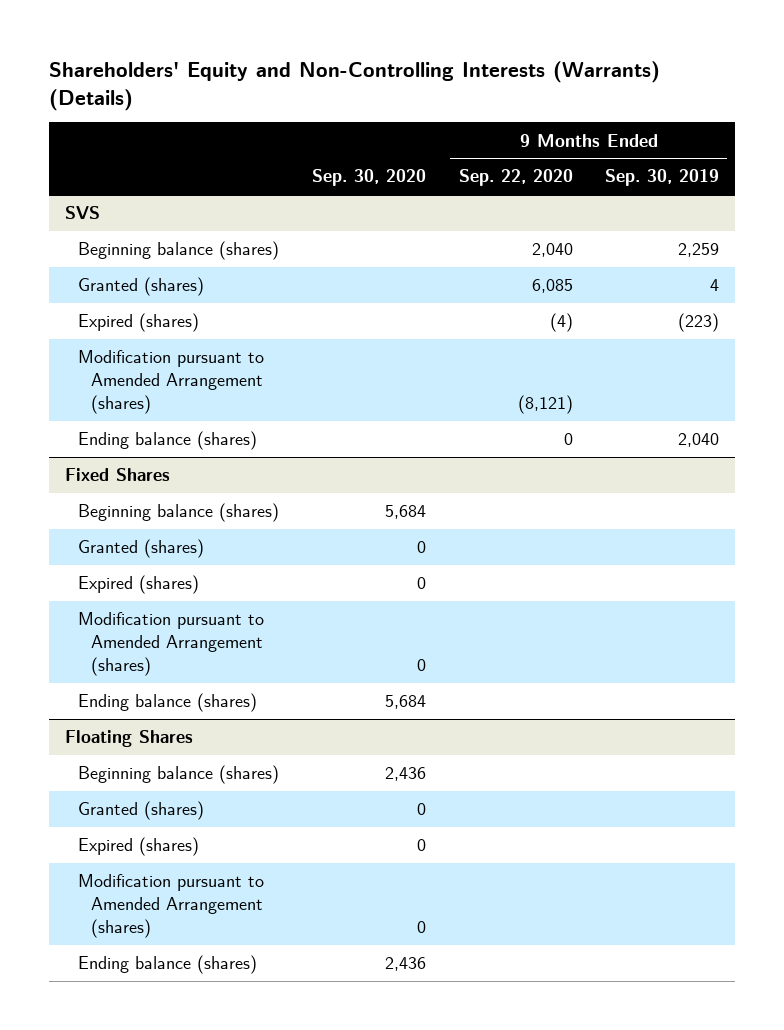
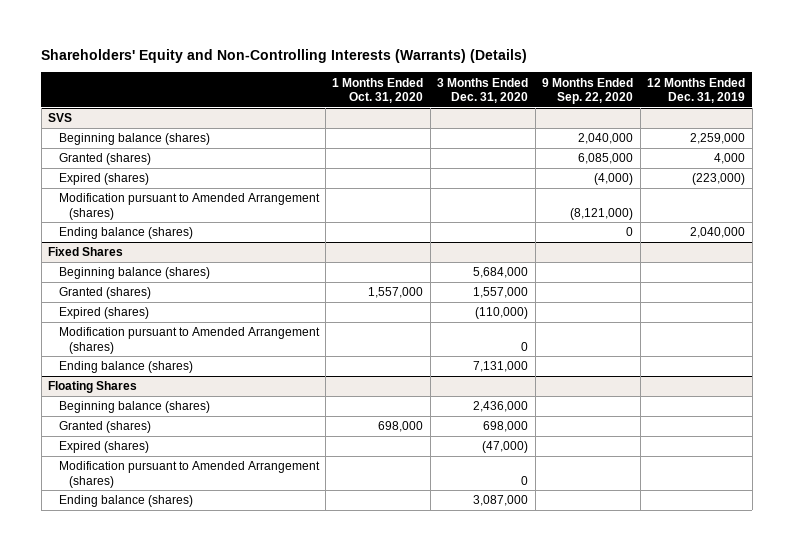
[311,169,426,187] Sep. 30, 2020 -> none
[605,169,720,187] Sep. 30, 2019 -> none
none -> [332,77,424,103] 1 Months Ended Oct. 31, 2020
none -> [437,77,529,103] 3 Months Ended Dec. 31, 2020
none -> [647,77,746,103] 12 Months Ended Dec. 31, 2019
[531,243,573,258] 2,040 -> [578,133,634,145] 2,040,000
[531,279,573,294] 6,085 -> [578,153,634,165] 6,085,000
[549,313,573,333] (4) -> [594,173,634,186] (4,000)
[517,395,573,415] (8,121) -> [570,207,634,220] (8,121,000)

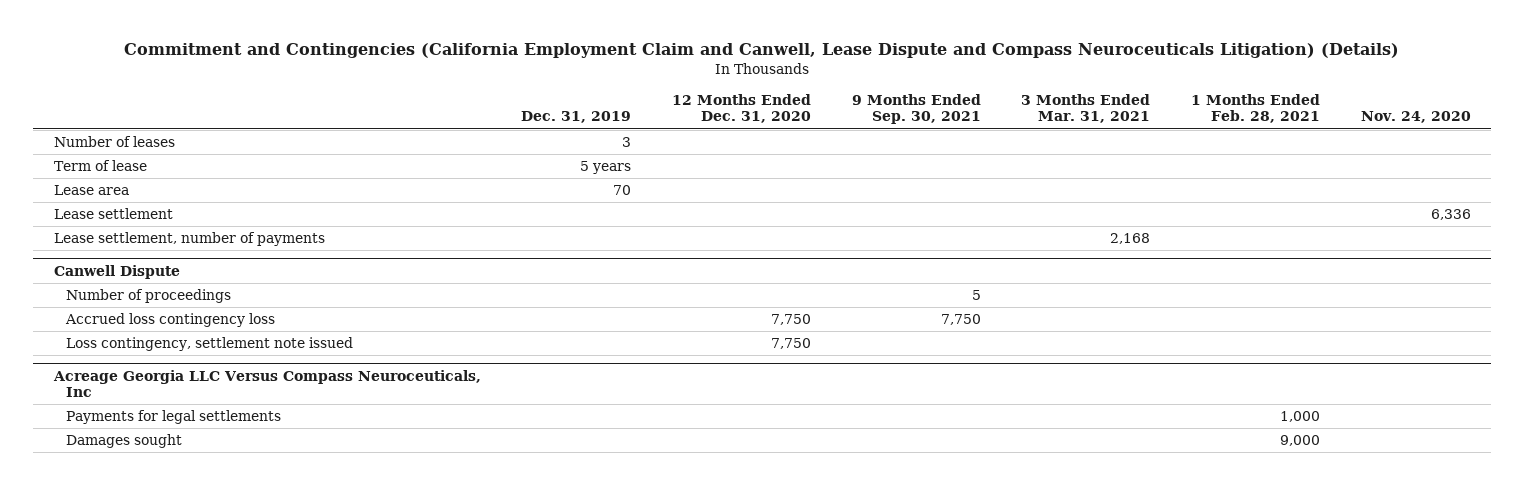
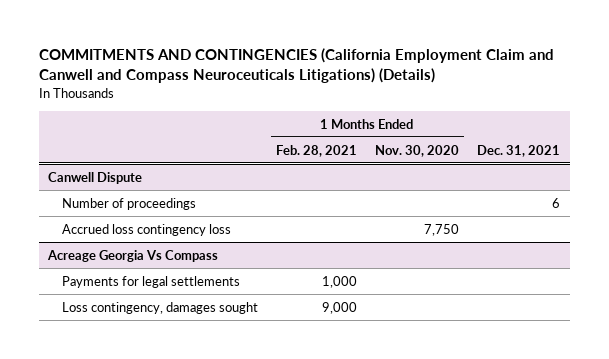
[124,42,1400,58] Commitment and Contingencies (California Employment Claim and Canwell, Lease Dispute and Compass Neuroceuticals Litigation) (Details) -> [39,47,555,84] COMMITMENTS AND CONTINGENCIES (California Employment Claim and Canwell and Compass Neuroceuticals Litigations) (Details)
[521,111,632,124] Dec. 31, 2019 -> none
[672,93,812,124] 12 Months Ended Dec. 31, 2020 -> none
[851,93,981,125] 9 Months Ended Sep. 30, 2021 -> none
[1021,93,1151,124] 3 Months Ended Mar. 31, 2021 -> none
[1360,111,1471,124] Nov. 24, 2020 -> none
none -> [375,144,460,157] Nov. 30, 2020
none -> [477,144,561,157] Dec. 31, 2021
[53,136,175,148] Number of leases -> none
[53,160,147,172] Term of lease -> none
[53,185,129,196] Lease area -> none
[53,208,173,220] Lease settlement -> none
[53,232,325,247] Lease settlement, number of payments -> none
[66,337,354,352] Loss contingency, settlement note issued -> none
[52,369,481,398] Acreage Georgia LLC Versus Compass Neuroceuticals, Inc -> [47,249,219,262] Acreage Georgia Vs Compass
[66,434,183,449] Damages sought -> [61,301,258,314] Loss contingency, damages sought

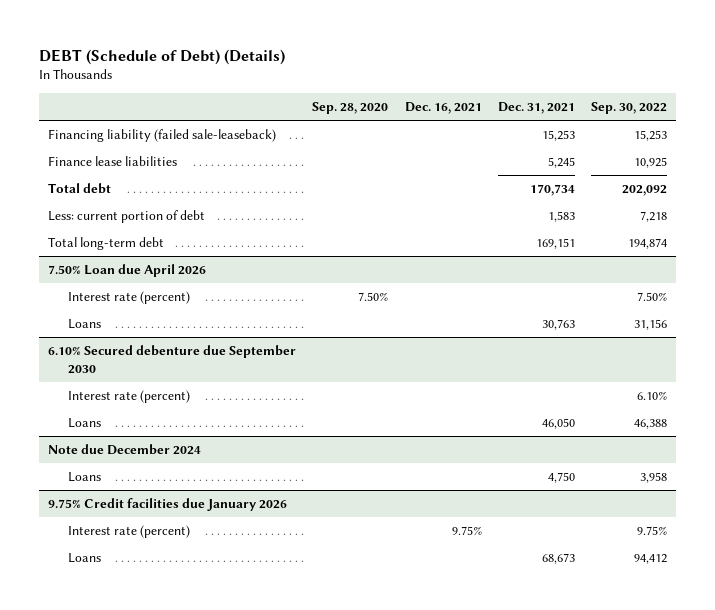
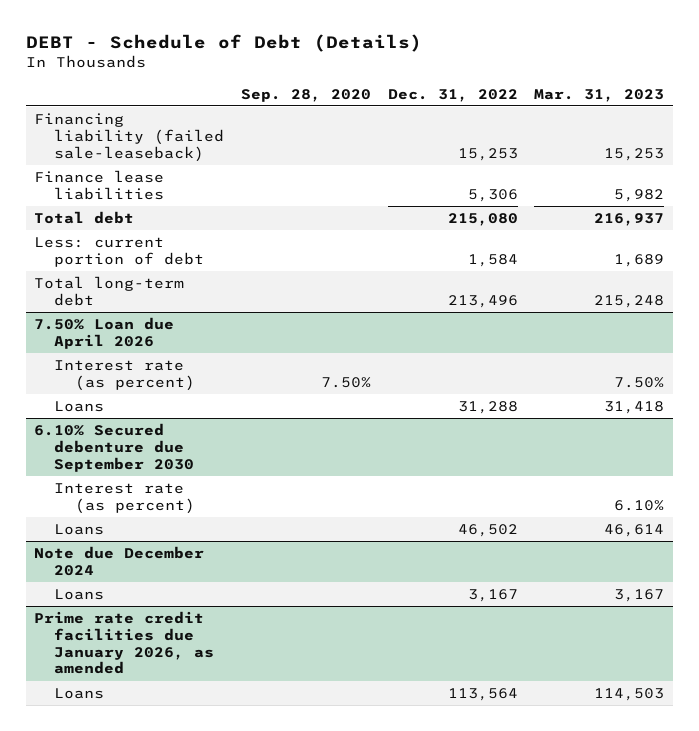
[39,48,286,65] DEBT (Schedule of Debt) (Details) -> [26,34,423,53] DEBT - Schedule of Debt (Details)
[404,102,482,115] Dec. 16, 2021 -> none
[498,102,576,115] Dec. 31, 2021 -> none
[591,102,668,115] Sep. 30, 2022 -> none
none -> [387,88,518,102] Dec. 31, 2022
none -> [534,88,665,102] Mar. 31, 2023
[68,291,191,305] Interest rate (percent) -> [54,360,195,391] Interest rate (as percent)
[68,390,191,404] Interest rate (percent) -> [54,483,195,514] Interest rate (as percent)
[47,498,287,512] 9.75% Credit facilities due January 2026 -> none
[68,525,191,539] Interest rate (percent) -> none
[68,553,102,564] Loans -> none
none -> [34,611,215,675] Prime rate credit facilities due January 2026, as amended
none -> [54,688,105,700] Loans

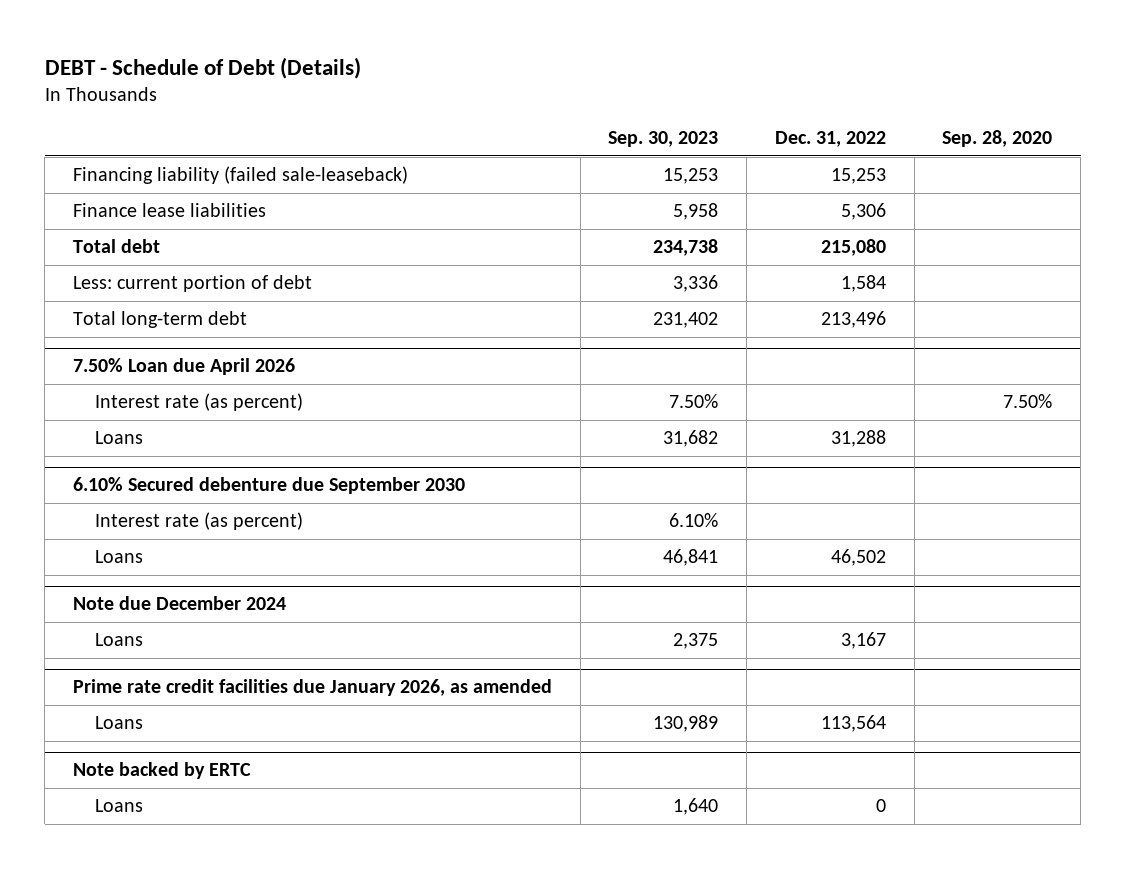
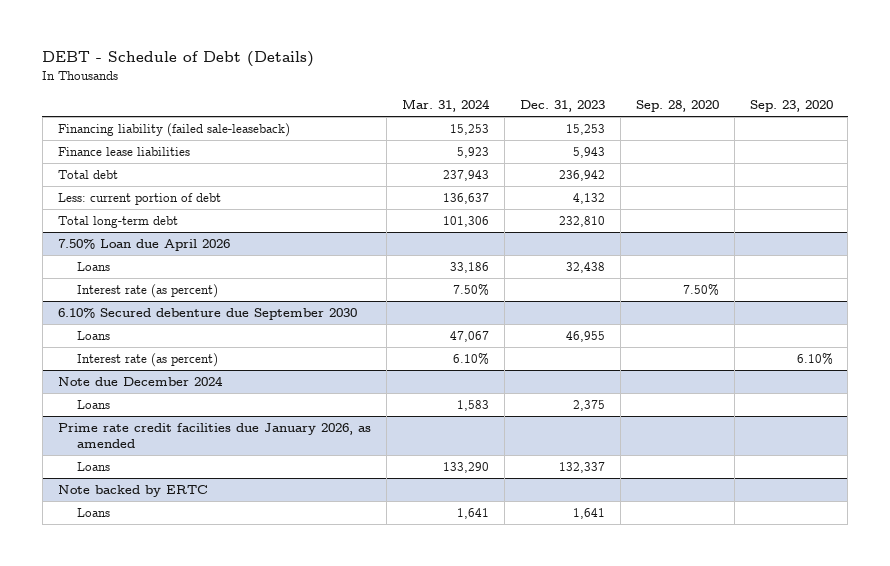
[608,131,719,148] Sep. 30, 2023 -> none
[774,131,886,148] Dec. 31, 2022 -> none
none -> [401,99,490,113] Mar. 31, 2024
none -> [519,100,605,113] Dec. 31, 2023
none -> [749,100,833,113] Sep. 23, 2020
[94,393,303,412] Interest rate (as percent) -> [76,284,218,299] Interest rate (as percent)
[94,512,303,531] Interest rate (as percent) -> [76,353,218,368] Interest rate (as percent)

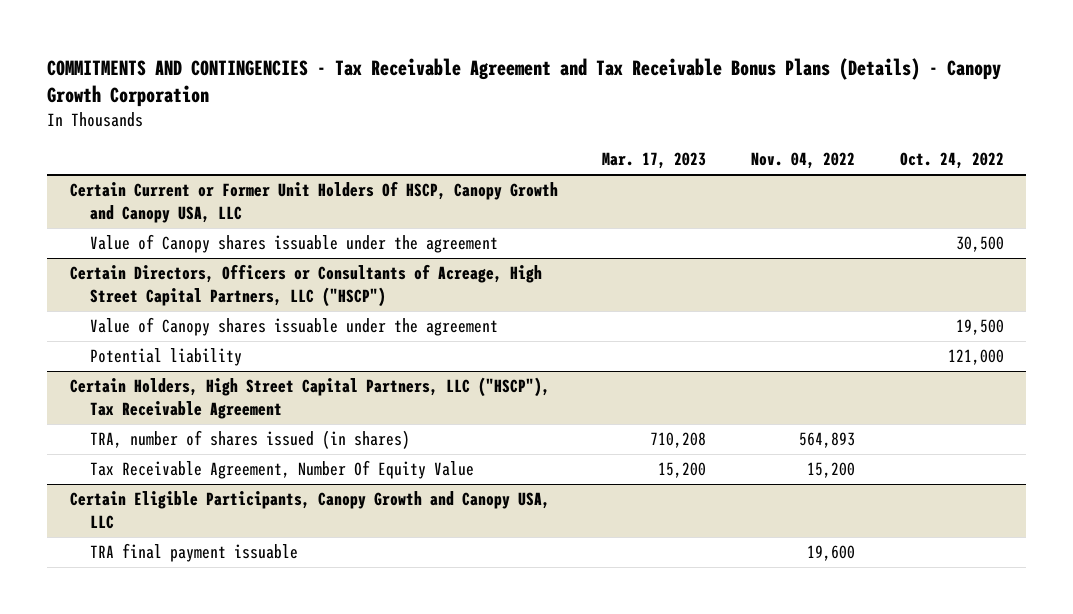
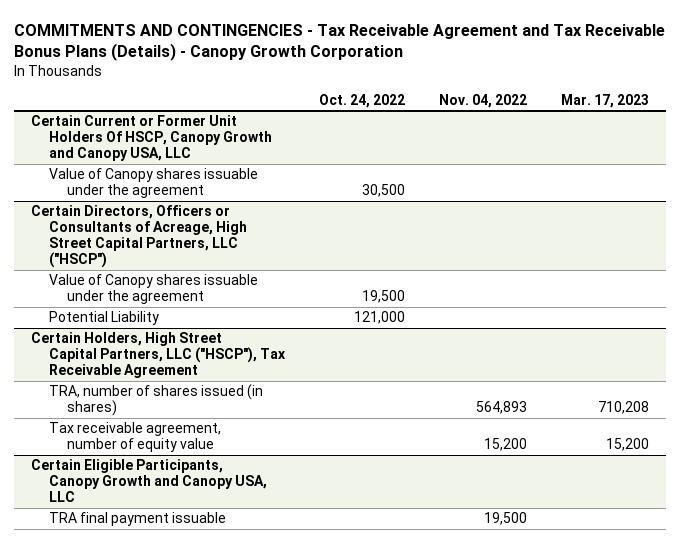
[90,348,243,367] Potential liability -> [49,311,160,326] Potential Liability
[90,460,475,480] Tax Receivable Agreement, Number Of Equity Value -> [49,422,222,453] Tax receivable agreement, number of equity value
[807,545,856,562] 19,600 -> [484,512,528,526] 19,500

